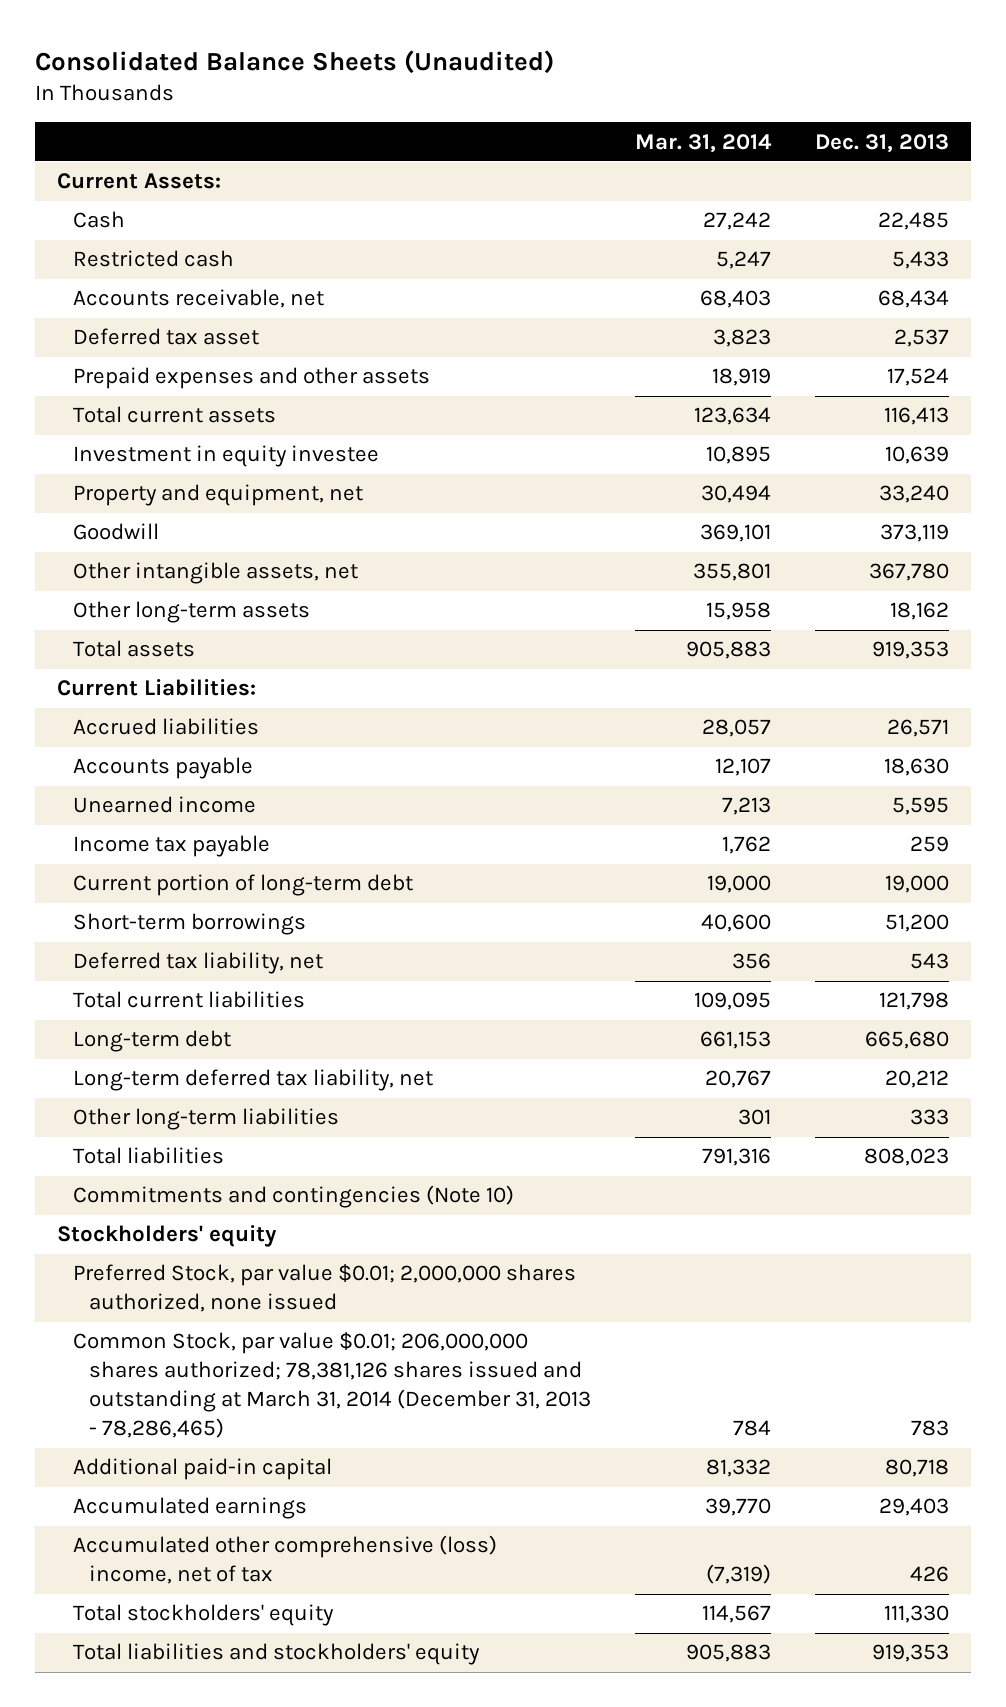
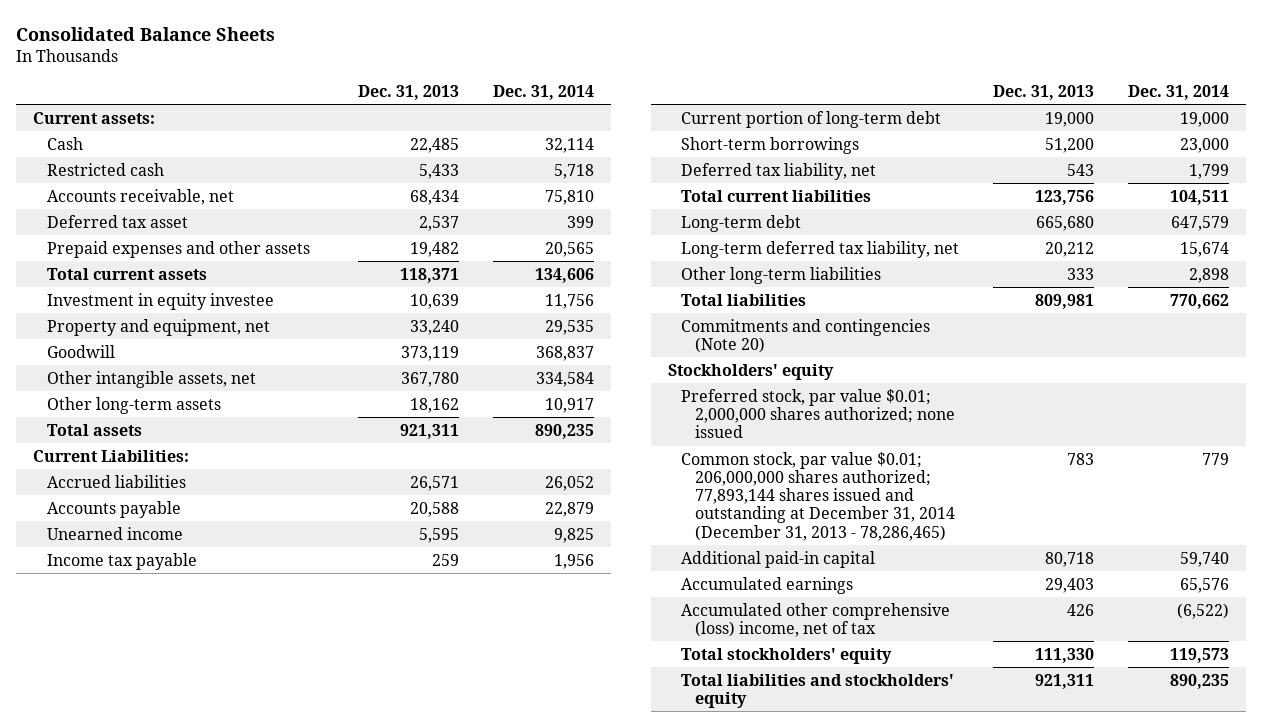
[34,49,554,74] Consolidated Balance Sheets (Unaudited) -> [16,26,276,41] Consolidated Balance Sheets
[635,133,773,153] Mar. 31, 2014 -> none
none -> [493,84,595,100] Dec. 31, 2014
[56,173,221,190] Current Assets: -> [33,111,156,124] Current assets:
[887,368,950,387] 17,524 -> [410,241,460,257] 19,482
[884,407,950,426] 116,413 -> [400,267,460,283] 118,371
[872,641,950,660] 919,353 -> [400,423,460,439] 921,311
[884,758,950,777] 18,630 -> [410,501,460,517] 20,588
[879,992,950,1011] 121,798 -> [1035,189,1095,205] 123,756
[864,1148,950,1167] 808,023 -> [1035,293,1095,309] 809,981
[72,1185,514,1209] Commitments and contingencies (Note 10) -> [681,318,931,354] Commitments and contingencies (Note 20)
[72,1264,576,1313] Preferred Stock, par value $0.01; 2,000,000 shares authorized, none issued -> [681,388,955,439] Preferred stock, par value $0.01; 2,000,000 shares authorized; none issued
[72,1332,592,1439] Common Stock, par value $0.01; 206,000,000 shares authorized; 78,381,126 shares issued and outstanding at March 31, 2014 (December 31, 2013 - 78,286,465) -> [681,451,955,541] Common stock, par value $0.01; 206,000,000 shares authorized; 77,893,144 shares issued and outstanding at December 31, 2014 (December 31, 2013 - 78,286,465)
[872,1644,950,1663] 919,353 -> [1035,673,1095,689] 921,311

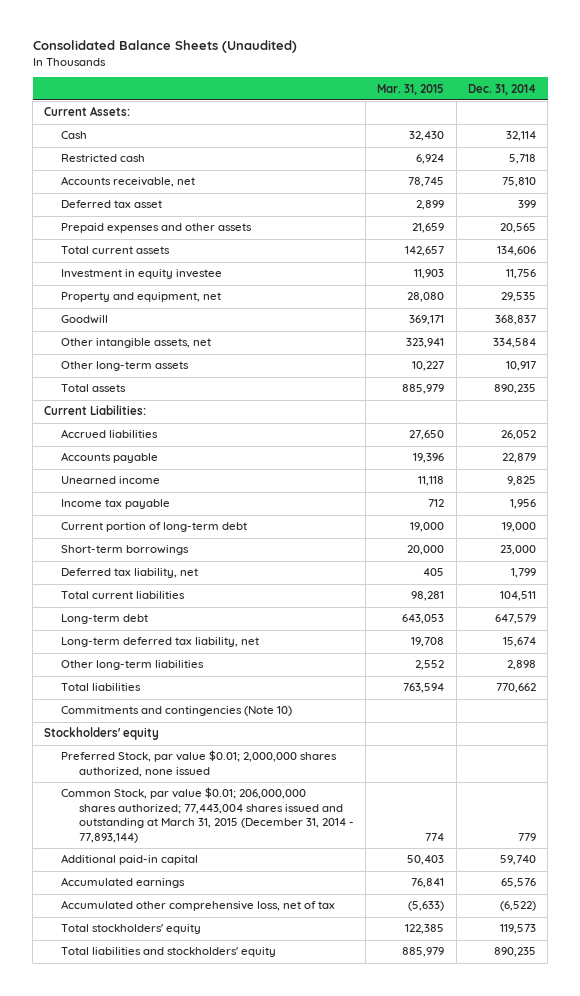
[16,26,276,41] Consolidated Balance Sheets -> [32,40,297,54] Consolidated Balance Sheets (Unaudited)
[358,84,460,100] Dec. 31, 2013 -> none
none -> [377,83,445,95] Mar. 31, 2015
[33,111,156,124] Current assets: -> [44,106,131,117] Current Assets:
[681,318,931,354] Commitments and contingencies (Note 20) -> [61,706,293,717] Commitments and contingencies (Note 10)
[681,388,955,439] Preferred stock, par value $0.01; 2,000,000 shares authorized; none issued -> [61,750,338,777] Preferred Stock, par value $0.01; 2,000,000 shares authorized, none issued
[681,451,955,541] Common stock, par value $0.01; 206,000,000 shares authorized; 77,893,144 shares issued and outstanding at December 31, 2014 (December 31, 2013 - 78,286,465) -> [61,787,354,843] Common Stock, par value $0.01; 206,000,000 shares authorized; 77,443,004 shares issued and outstanding at March 31, 2015 (December 31, 2014 - 77,893,144)
[681,602,951,638] Accumulated other comprehensive (loss) income, net of tax -> [61,900,336,912] Accumulated other comprehensive loss, net of tax

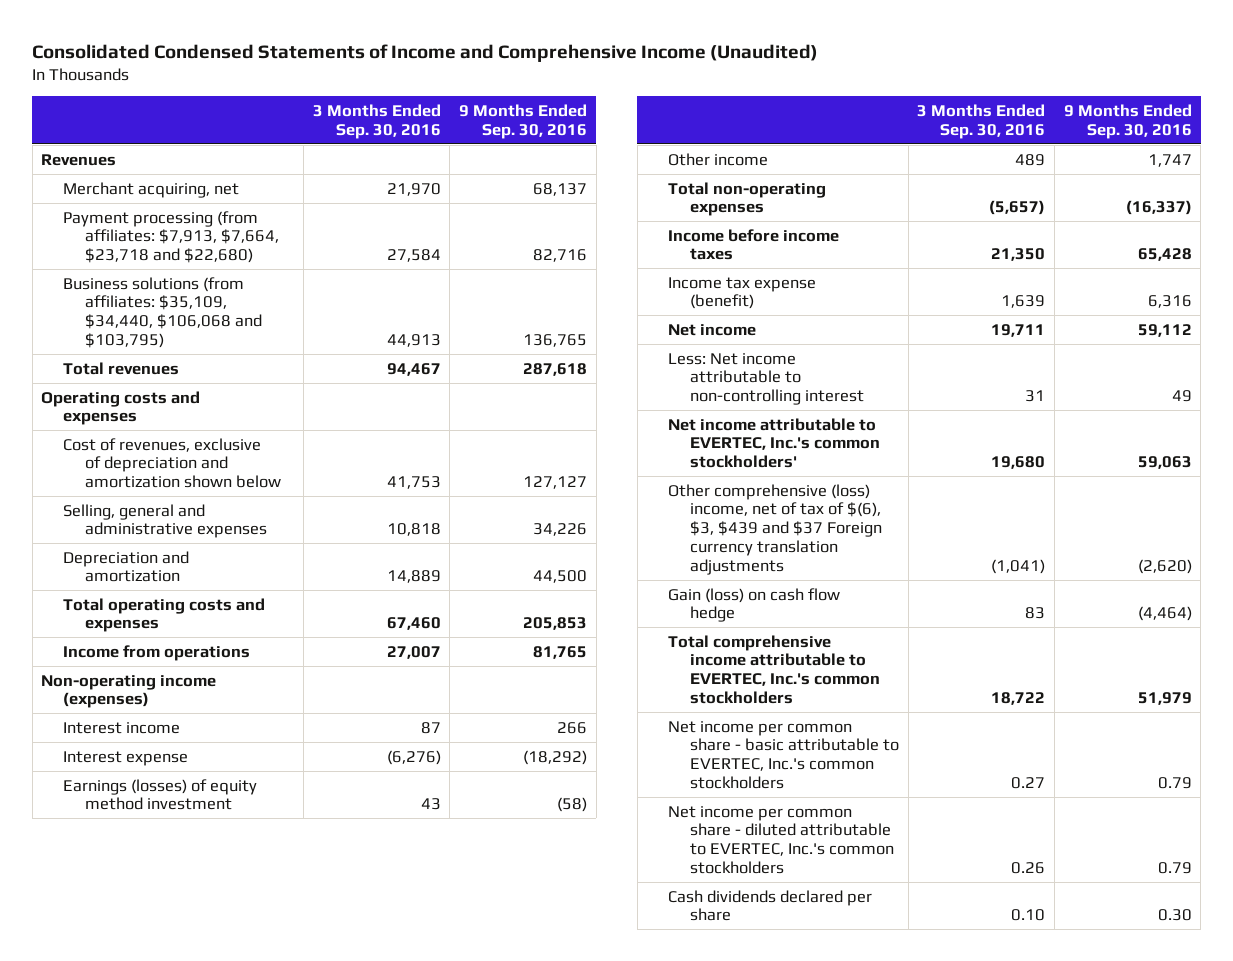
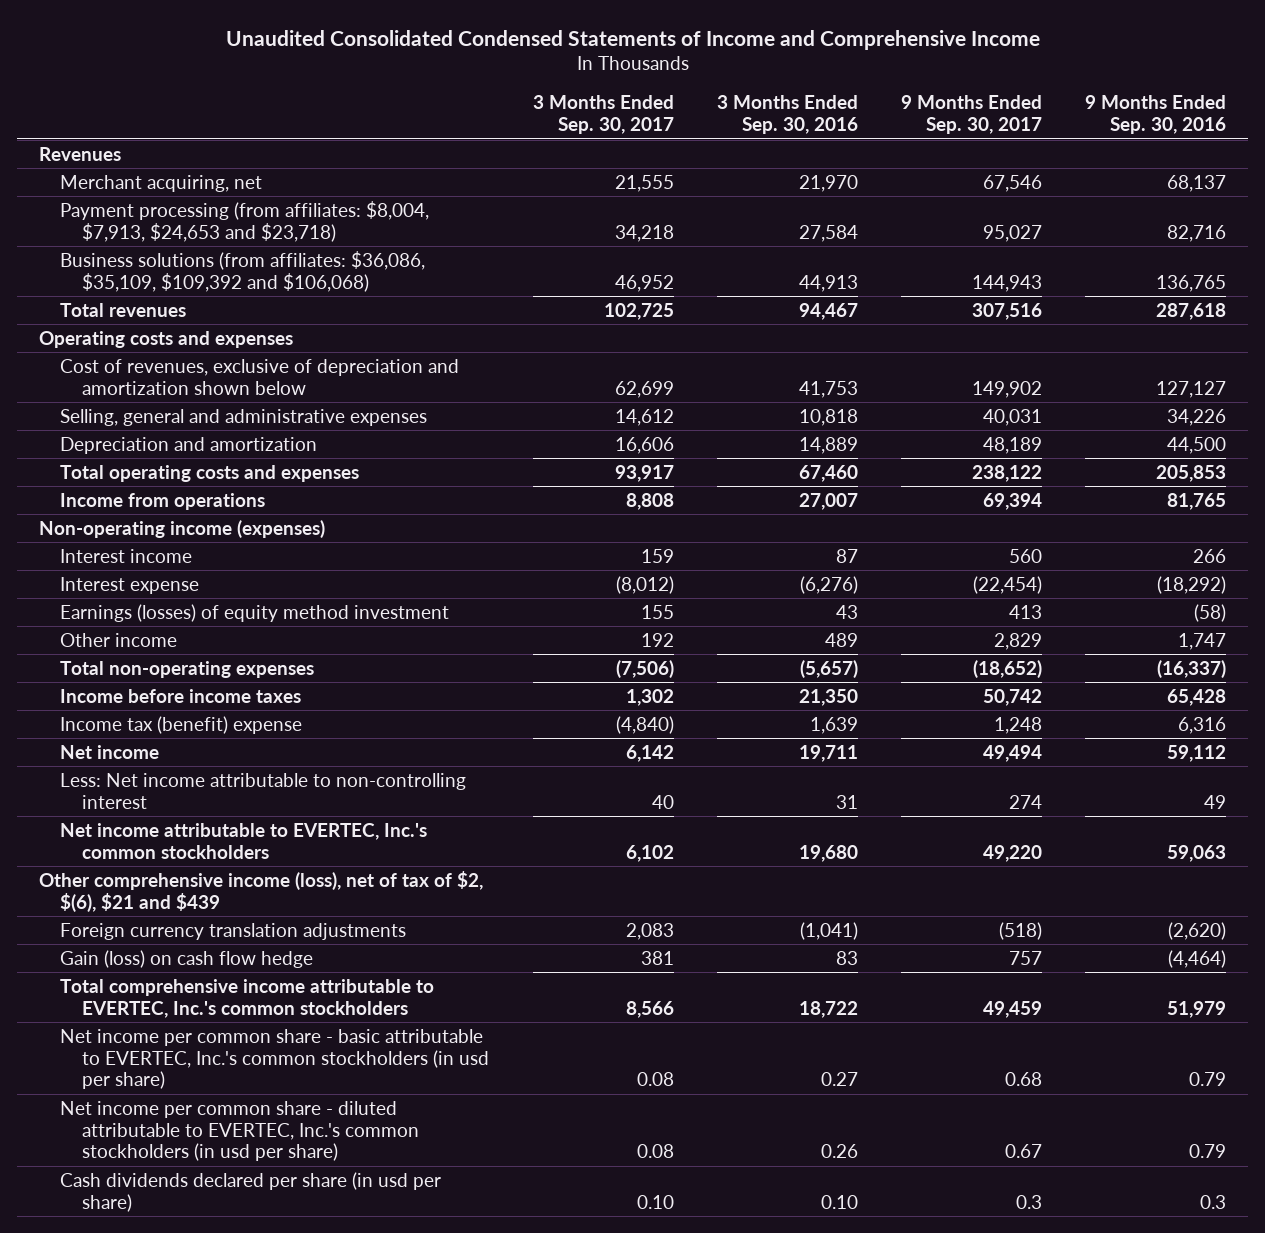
[32,43,819,62] Consolidated Condensed Statements of Income and Comprehensive Income (Unaudited) -> [225,29,1040,50] Unaudited Consolidated Condensed Statements of Income and Comprehensive Income
none -> [532,95,674,135] 3 Months Ended Sep. 30, 2017
none -> [901,95,1043,135] 9 Months Ended Sep. 30, 2017
[63,210,280,264] Payment processing (from affiliates: $7,913, $7,664, $23,718 and $22,680) -> [60,200,430,242] Payment processing (from affiliates: $8,004, $7,913, $24,653 and $23,718)
[63,276,263,349] Business solutions (from affiliates: $35,109, $34,440, $106,068 and $103,795) -> [60,250,426,292] Business solutions (from affiliates: $36,086, $35,109, $109,392 and $106,068)
[668,276,817,310] Income tax expense (benefit) -> [60,715,303,734] Income tax (benefit) expense
[668,417,881,469] Net income attributable to EVERTEC, Inc.'s common stockholders' -> [60,822,428,859] Net income attributable to EVERTEC, Inc.'s common stockholders
none -> [38,870,483,912] Other comprehensive income (loss), net of tax of $2, $(6), $21 and $439
[668,483,883,575] Other comprehensive (loss) income, net of tax of $(6), $3, $439 and $37 Foreign currency translation adjustments -> [60,922,407,940] Foreign currency translation adjustments
[668,720,900,790] Net income per common share - basic attributable to EVERTEC, Inc.'s common stockholders -> [60,1028,490,1090] Net income per common share - basic attributable to EVERTEC, Inc.'s common stockholders (in usd per share)
[668,805,895,875] Net income per common share - diluted attributable to EVERTEC, Inc.'s common stockholders -> [60,1100,420,1162] Net income per common share - diluted attributable to EVERTEC, Inc.'s common stockholders (in usd per share)
[668,889,873,922] Cash dividends declared per share -> [60,1171,442,1212] Cash dividends declared per share (in usd per share)
[1157,909,1192,922] 0.30 -> [1200,1194,1227,1209] 0.3

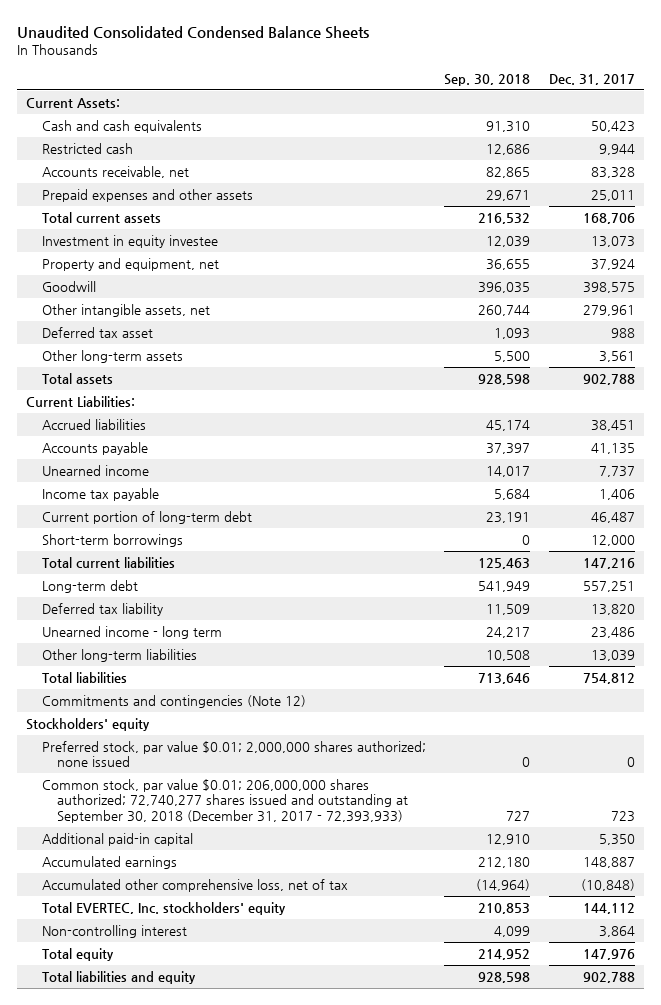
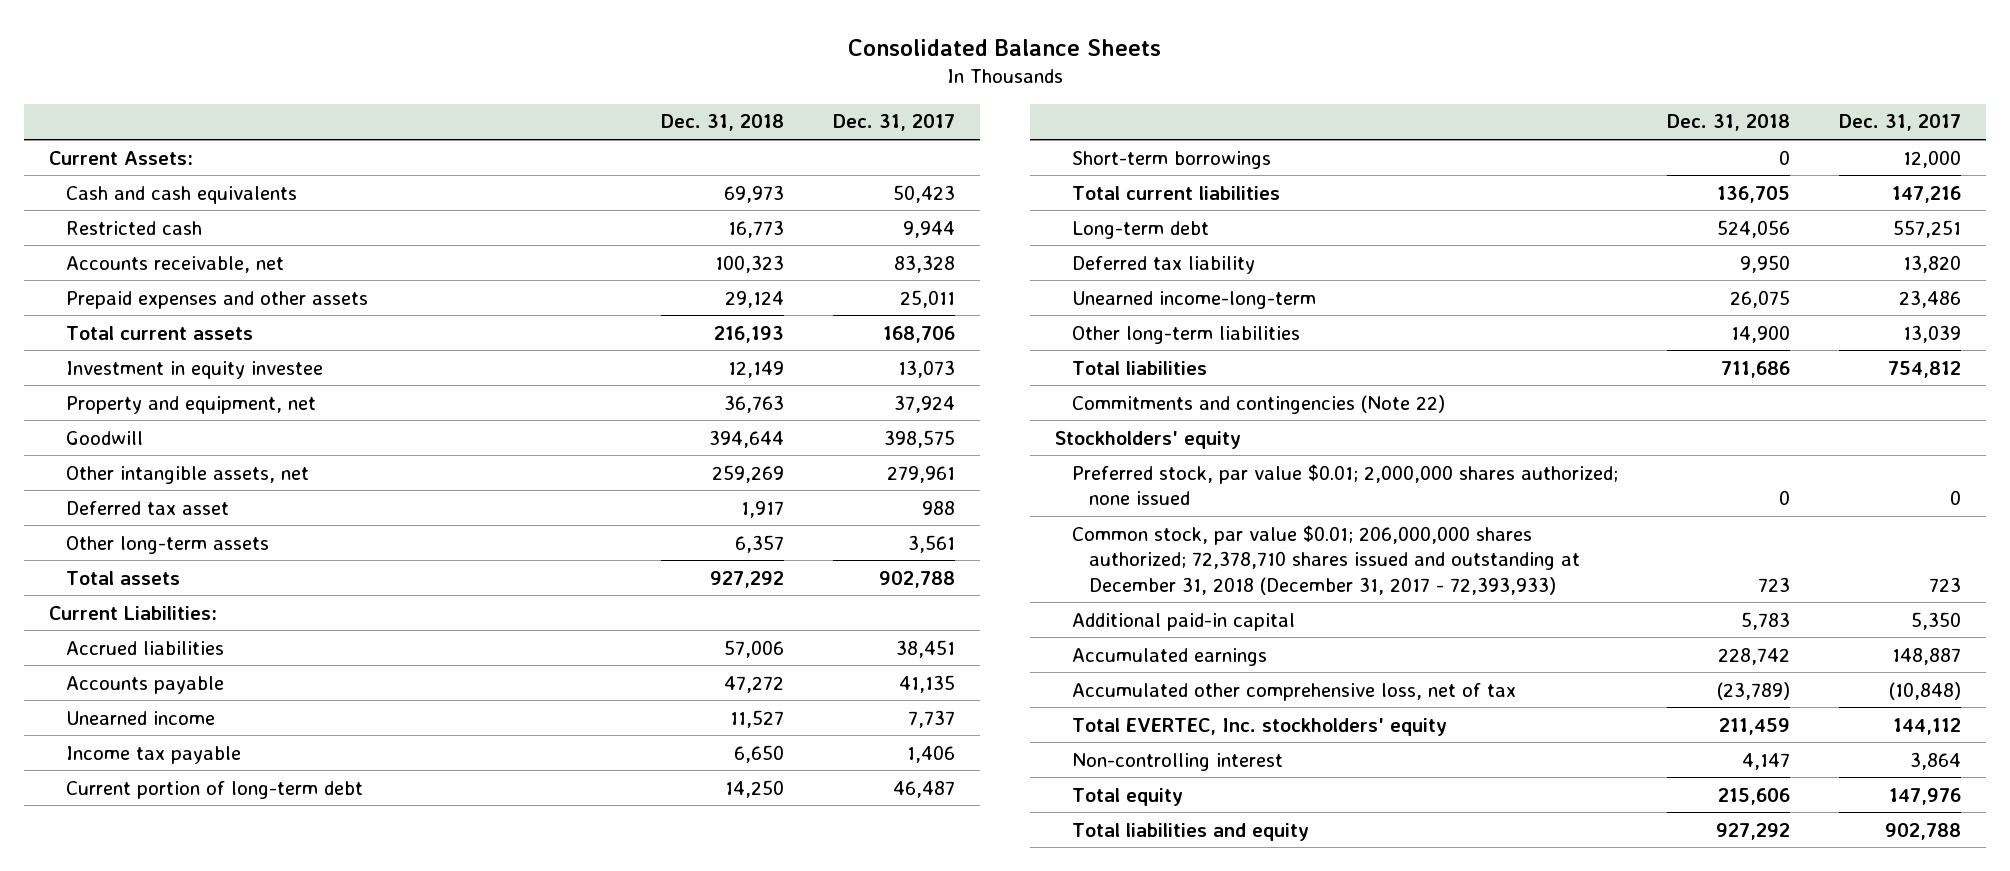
[16,25,369,39] Unaudited Consolidated Condensed Balance Sheets -> [847,38,1161,56] Consolidated Balance Sheets
[444,73,531,86] Sep. 30, 2018 -> none
none -> [661,114,785,132] Dec. 31, 2018
[41,625,222,639] Unearned income - long term -> [1072,290,1317,309] Unearned income-long-term
[41,694,306,708] Commitments and contingencies (Note 12) -> [1072,394,1446,414] Commitments and contingencies (Note 22)
[41,778,409,824] Common stock, par value $0.01; 206,000,000 shares authorized; 72,740,277 shares issued and outstanding at September 30, 2018 (December 31, 2017 - 72,393,933) -> [1072,524,1581,595] Common stock, par value $0.01; 206,000,000 shares authorized; 72,378,710 shares issued and outstanding at December 31, 2018 (December 31, 2017 - 72,393,933)

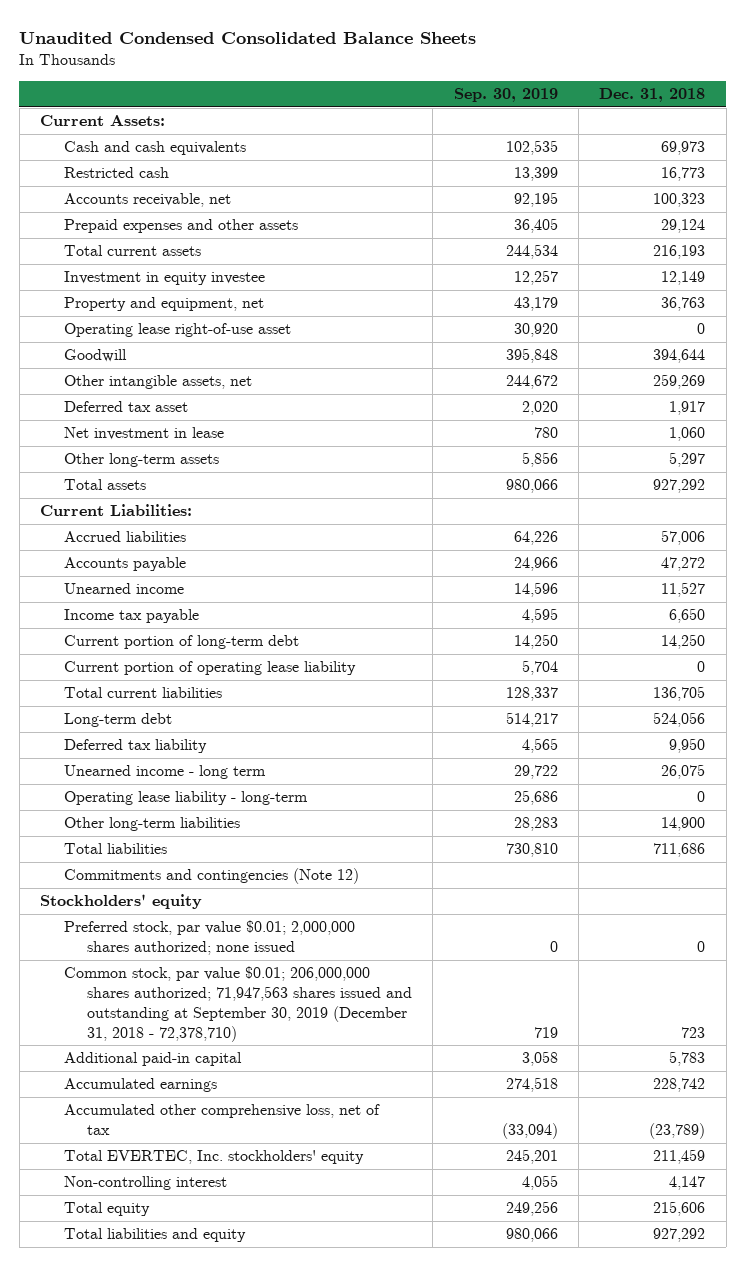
[847,38,1161,56] Consolidated Balance Sheets -> [19,31,477,44] Unaudited Condensed Consolidated Balance Sheets
[833,114,956,132] Dec. 31, 2017 -> none
none -> [453,88,558,103] Sep. 30, 2019
none -> [63,323,291,338] Operating lease right-of-use asset
none -> [63,427,224,441] Net investment in lease
[735,534,785,553] 6,357 -> [669,452,706,468] 5,297
[1072,150,1272,169] Short-term borrowings -> none
none -> [63,661,356,676] Current portion of operating lease liability
[1072,290,1317,309] Unearned income-long-term -> [63,765,266,780] Unearned income - long term
none -> [63,791,308,806] Operating lease liability - long-term
[1072,394,1446,414] Commitments and contingencies (Note 22) -> [63,868,359,885] Commitments and contingencies (Note 12)
[1072,524,1581,595] Common stock, par value $0.01; 206,000,000 shares authorized; 72,378,710 shares issued and outstanding at December 31, 2018 (December 31, 2017 - 72,393,933) -> [63,966,412,1042] Common stock, par value $0.01; 206,000,000 shares authorized; 71,947,563 shares issued and outstanding at September 30, 2019 (December 31, 2018 - 72,378,710)

